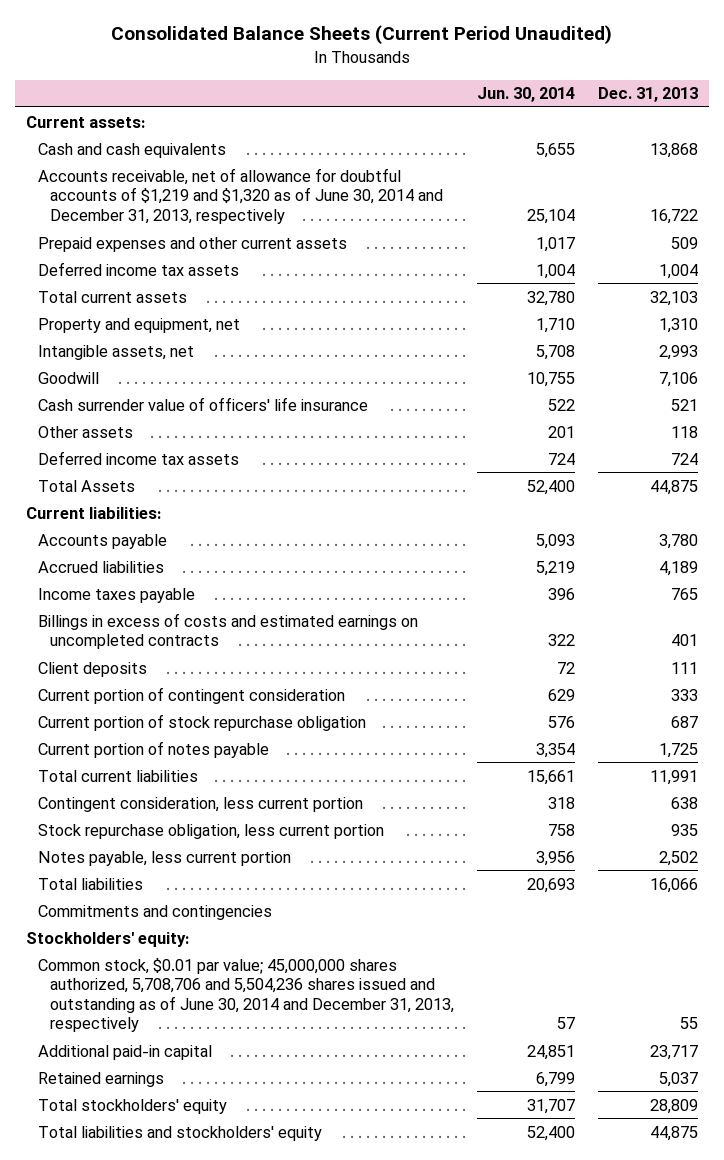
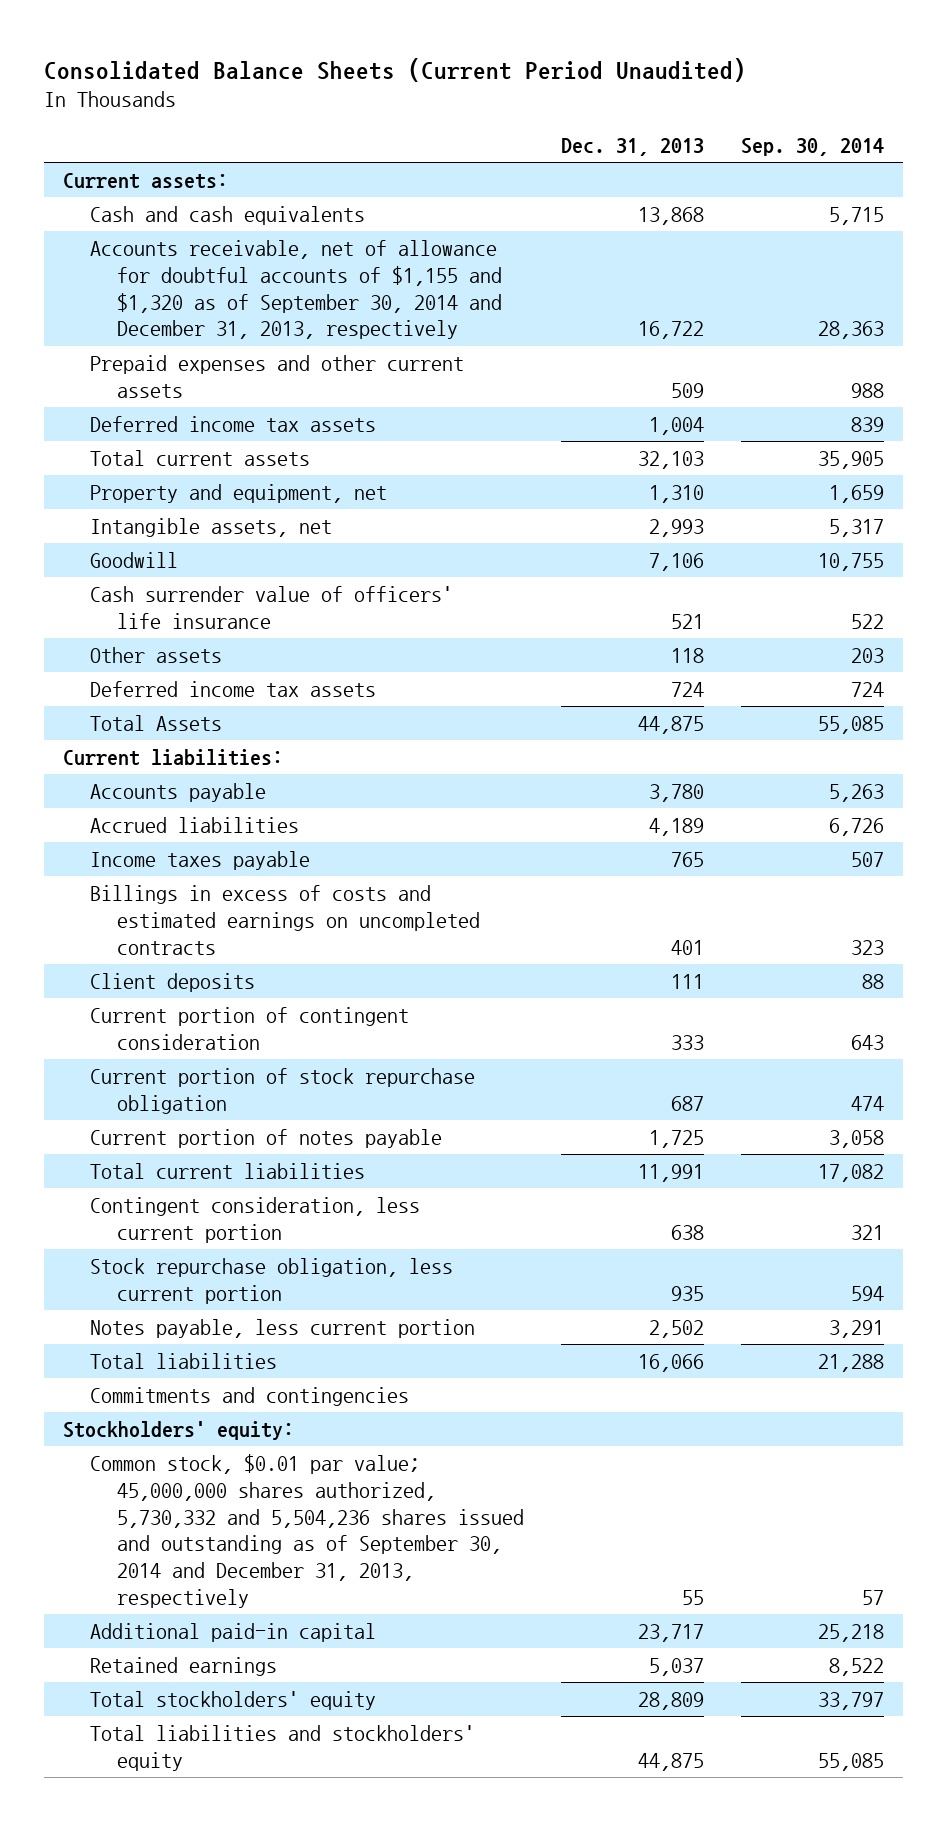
[477,87,576,103] Jun. 30, 2014 -> none
none -> [741,137,885,156] Sep. 30, 2014
[38,167,444,224] Accounts receivable, net of allowance for doubtful accounts of $1,219 and $1,320 as of June 30, 2014 and December 31, 2013, respectively -> [90,240,503,340] Accounts receivable, net of allowance for doubtful accounts of $1,155 and $1,320 as of September 30, 2014 and December 31, 2013, respectively
[38,957,455,1033] Common stock, $0.01 par value; 45,000,000 shares authorized, 5,708,706 and 5,504,236 shares issued and outstanding as of June 30, 2014 and December 31, 2013, respectively -> [90,1454,525,1608] Common stock, $0.01 par value; 45,000,000 shares authorized, 5,730,332 and 5,504,236 shares issued and outstanding as of September 30, 2014 and December 31, 2013, respectively

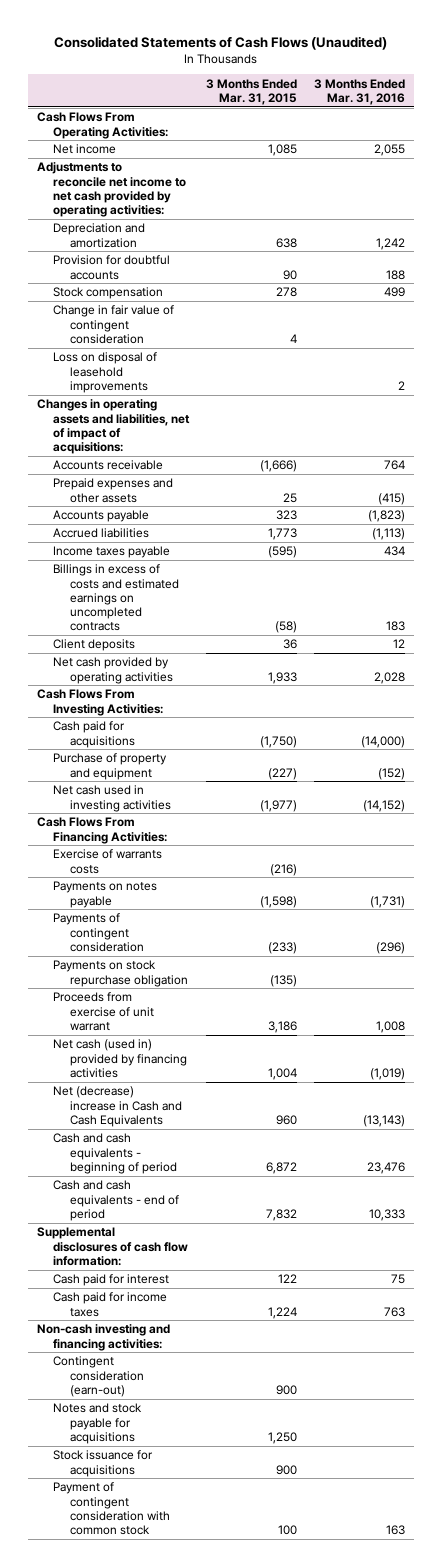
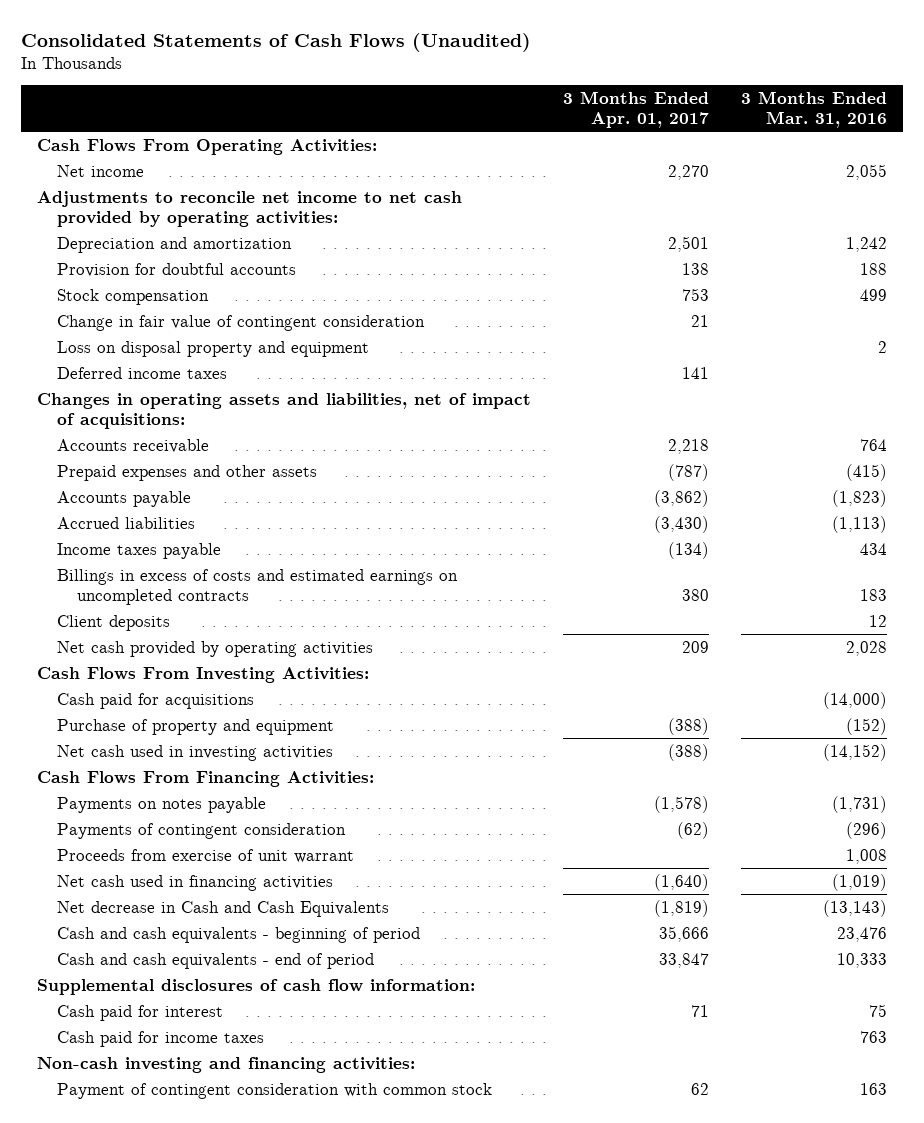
[206,78,298,105] 3 Months Ended Mar. 31, 2015 -> none
none -> [563,91,710,128] 3 Months Ended Apr. 01, 2017
[53,352,158,393] Loss on disposal of leasehold improvements -> [57,340,370,357] Loss on disposal property and equipment
none -> [57,366,228,379] Deferred income taxes
[53,849,163,874] Exercise of warrants costs -> none
[53,960,189,987] Payments on stock repurchase obligation -> none
[53,1039,188,1078] Net cash (used in) provided by financing activities -> [57,874,334,891] Net cash used in financing activities
[53,1086,183,1127] Net (decrease) increase in Cash and Cash Equivalents -> [57,900,390,917] Net decrease in Cash and Cash Equivalents
[53,1356,145,1397] Contingent consideration (earn-out) -> none
[53,1403,143,1444] Notes and stock payable for acquisitions -> none
[53,1450,154,1477] Stock issuance for acquisitions -> none

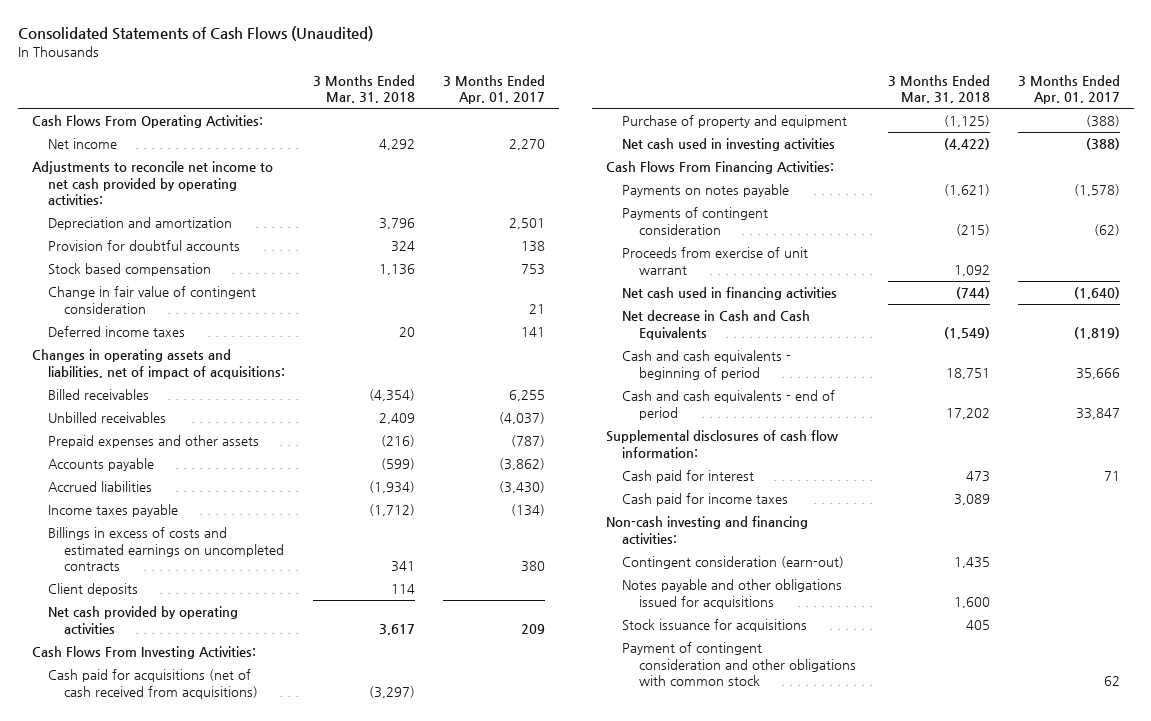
[740,91,887,128] 3 Months Ended Mar. 31, 2016 -> none
none -> [313,74,416,104] 3 Months Ended Mar. 31, 2018
[57,288,210,305] Stock compensation -> [47,263,211,277] Stock based compensation
[57,340,370,357] Loss on disposal property and equipment -> none
[57,438,210,453] Accounts receivable -> none
none -> [47,389,149,401] Billed receivables
none -> [47,412,166,424] Unbilled receivables
[57,692,255,709] Cash paid for acquisitions -> [47,669,259,699] Cash paid for acquisitions (net of cash received from acquisitions)
none -> [622,556,845,570] Contingent consideration (earn-out)
none -> [622,579,843,609] Notes payable and other obligations issued for acquisitions
none -> [622,619,808,633] Stock issuance for acquisitions
[57,1082,493,1099] Payment of contingent consideration with common stock -> [622,642,856,687] Payment of contingent consideration and other obligations with common stock

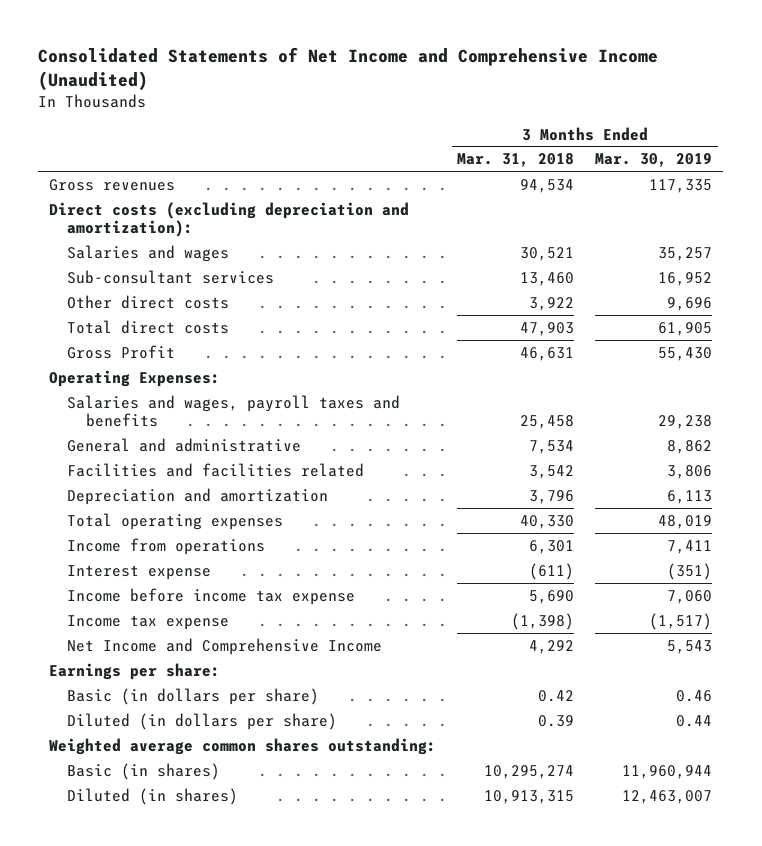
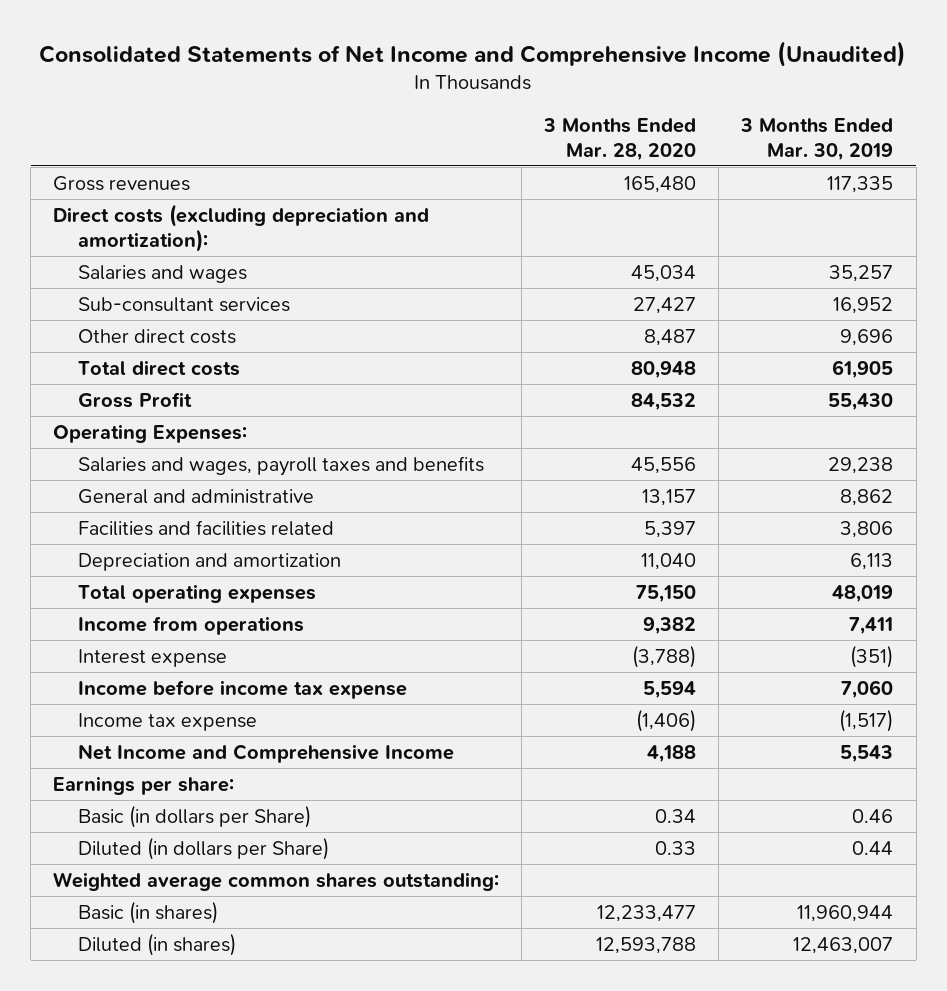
[457,153,575,168] Mar. 31, 2018 -> none
none -> [543,117,697,161] 3 Months Ended Mar. 28, 2020
[67,687,320,705] Basic (in dollars per share) -> [77,804,311,828] Basic (in dollars per Share)
[67,712,338,730] Diluted (in dollars per share) -> [77,836,329,860] Diluted (in dollars per Share)

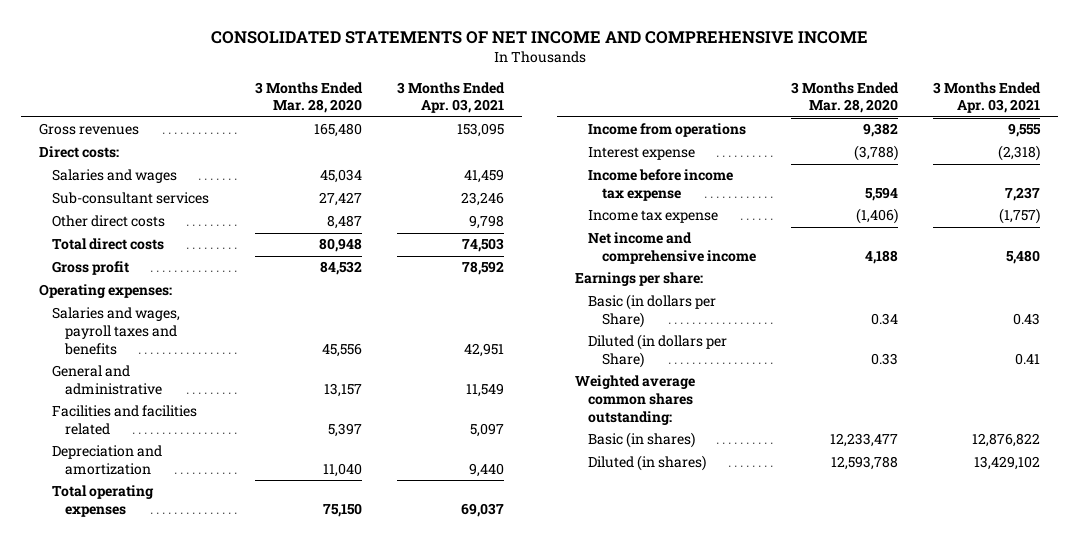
[39,40,907,67] Consolidated Statements of Net Income and Comprehensive Income (Unaudited) -> [210,31,868,45] CONSOLIDATED STATEMENTS OF NET INCOME AND COMPREHENSIVE INCOME
[740,117,894,161] 3 Months Ended Mar. 30, 2019 -> none
none -> [397,81,506,114] 3 Months Ended Apr. 03, 2021
[53,203,430,252] Direct costs (excluding depreciation and amortization): -> [38,146,119,159] Direct costs:
[77,391,192,408] Gross Profit -> [52,261,130,276] Gross profit
[53,423,248,443] Operating Expenses: -> [38,284,172,299] Operating expenses:
[77,743,454,763] Net Income and Comprehensive Income -> [588,232,756,265] Net income and comprehensive income

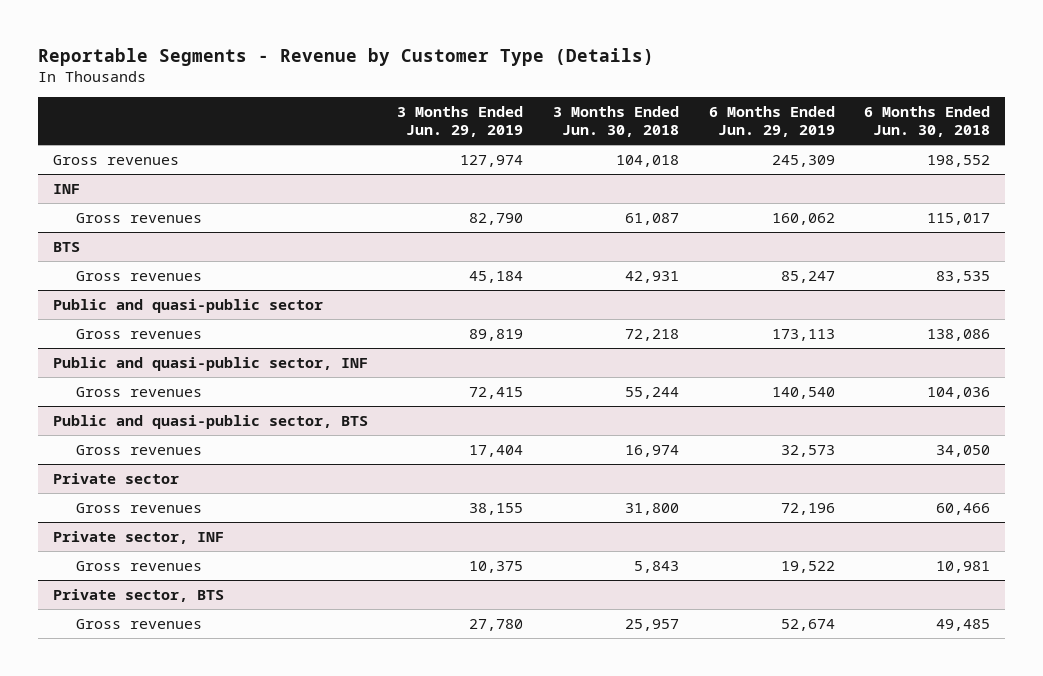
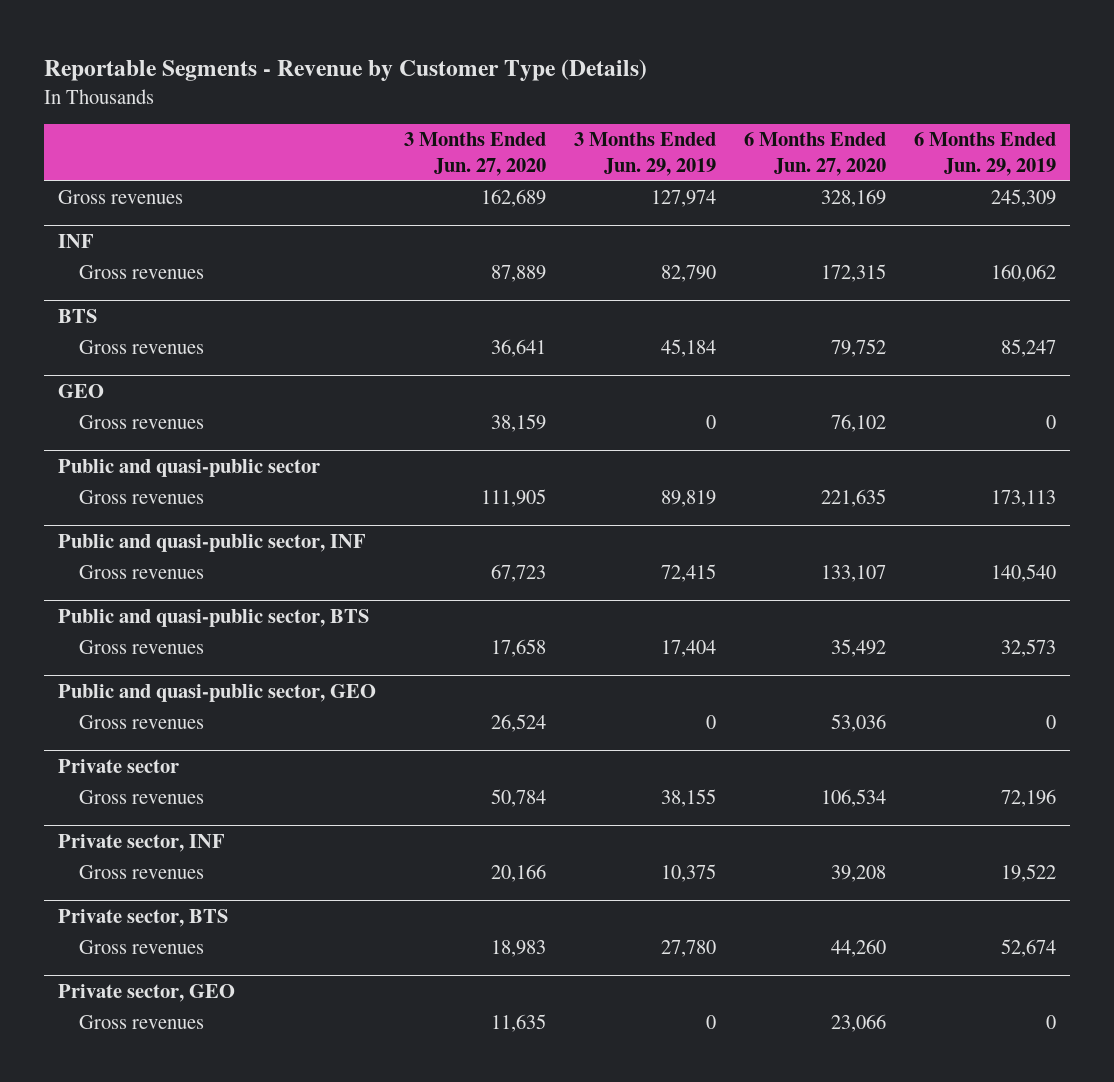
[552,106,679,138] 3 Months Ended Jun. 30, 2018 -> none
[864,106,991,138] 6 Months Ended Jun. 30, 2018 -> none
none -> [404,132,547,176] 3 Months Ended Jun. 27, 2020
none -> [744,132,887,176] 6 Months Ended Jun. 27, 2020
none -> [58,384,105,399] GEO
none -> [79,415,205,430] Gross revenues
none -> [58,684,377,703] Public and quasi-public sector, GEO
none -> [79,715,205,730] Gross revenues
none -> [58,984,236,1003] Private sector, GEO
none -> [79,1015,205,1030] Gross revenues

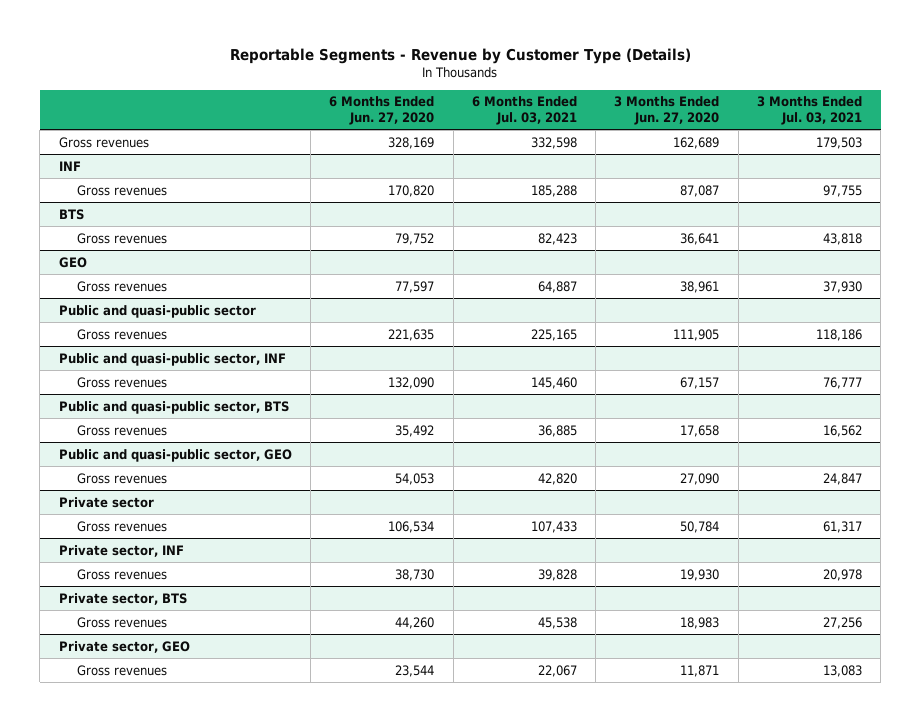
[574,132,717,176] 3 Months Ended Jun. 29, 2019 -> none
[914,132,1057,176] 6 Months Ended Jun. 29, 2019 -> none
none -> [471,96,577,126] 6 Months Ended Jul. 03, 2021
none -> [757,96,863,126] 3 Months Ended Jul. 03, 2021
[491,265,547,283] 87,889 -> [680,184,720,197] 87,087
[821,264,887,283] 172,315 -> [388,184,435,197] 170,820
[491,414,547,433] 38,159 -> [680,280,720,293] 38,961
[831,414,887,433] 76,102 -> [395,280,435,293] 77,597
[491,564,547,583] 67,723 -> [680,376,720,389] 67,157
[821,565,887,583] 133,107 -> [388,376,435,389] 132,090
[491,714,547,733] 26,524 -> [680,472,720,485] 27,090
[831,714,887,733] 53,036 -> [395,472,435,485] 54,053
[491,864,547,883] 20,166 -> [680,568,720,581] 19,930
[831,865,887,883] 39,208 -> [395,568,435,581] 38,730
[491,1014,547,1033] 11,635 -> [680,664,720,677] 11,871
[831,1014,887,1033] 23,066 -> [395,664,435,677] 23,544

